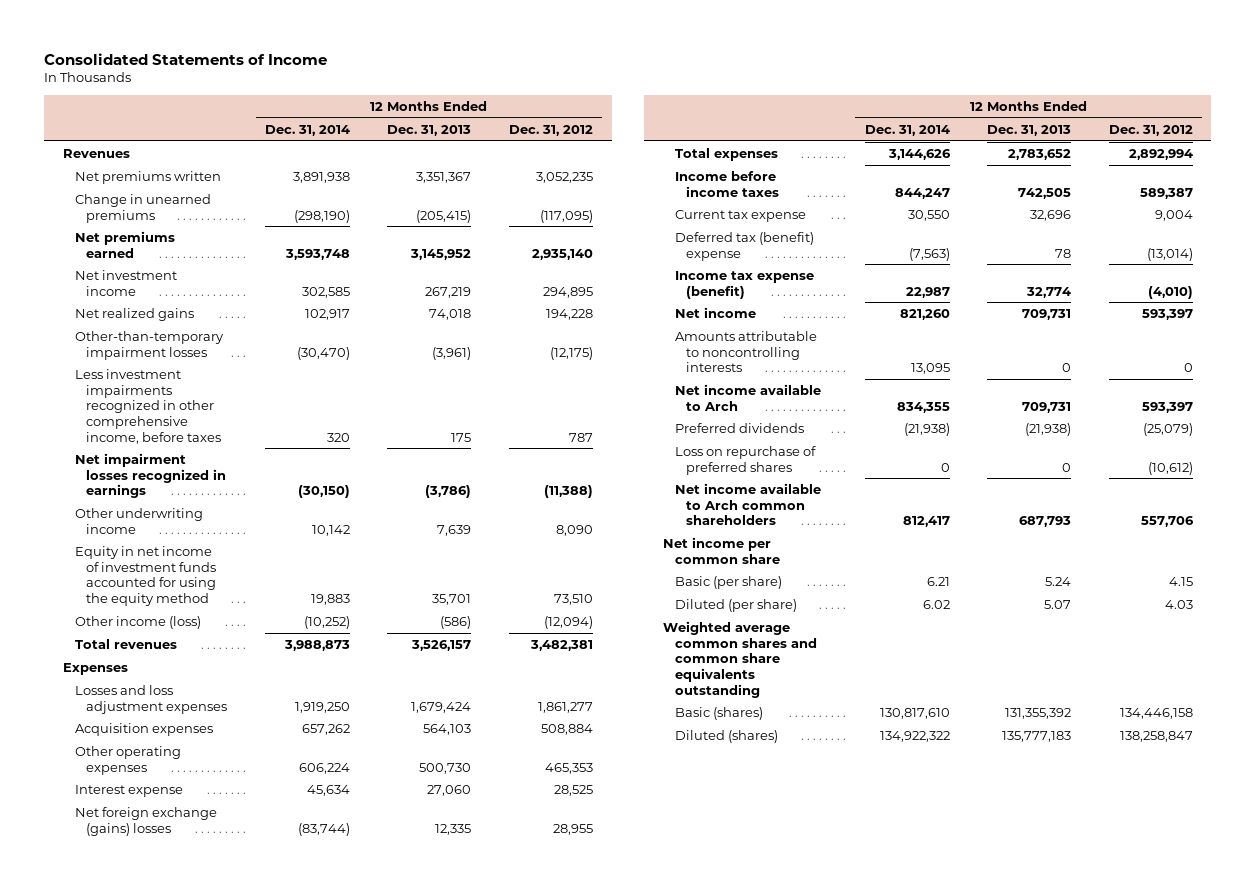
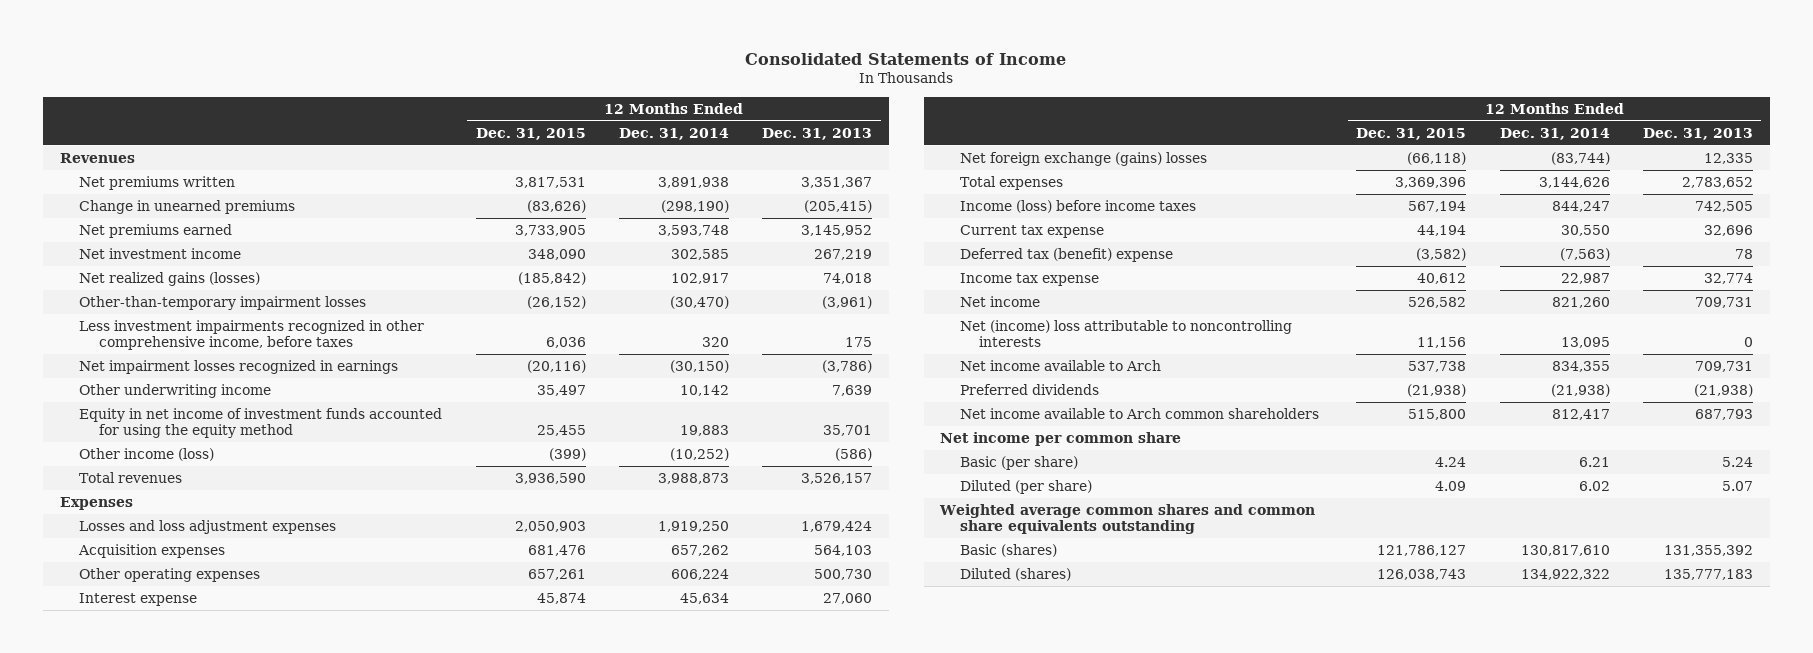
[508,124,593,136] Dec. 31, 2012 -> none
none -> [475,127,586,140] Dec. 31, 2015
[74,307,194,321] Net realized gains -> [79,271,261,286] Net realized gains (losses)
[674,170,780,197] Income before income taxes -> [959,199,1196,213] Income (loss) before income taxes
[674,270,814,299] Income tax expense (benefit) -> [959,272,1099,286] Income tax expense
[674,330,817,373] Amounts attributable to noncontrolling interests -> [959,319,1292,347] Net (income) loss attributable to noncontrolling interests
[674,445,816,475] Loss on repurchase of preferred shares -> none

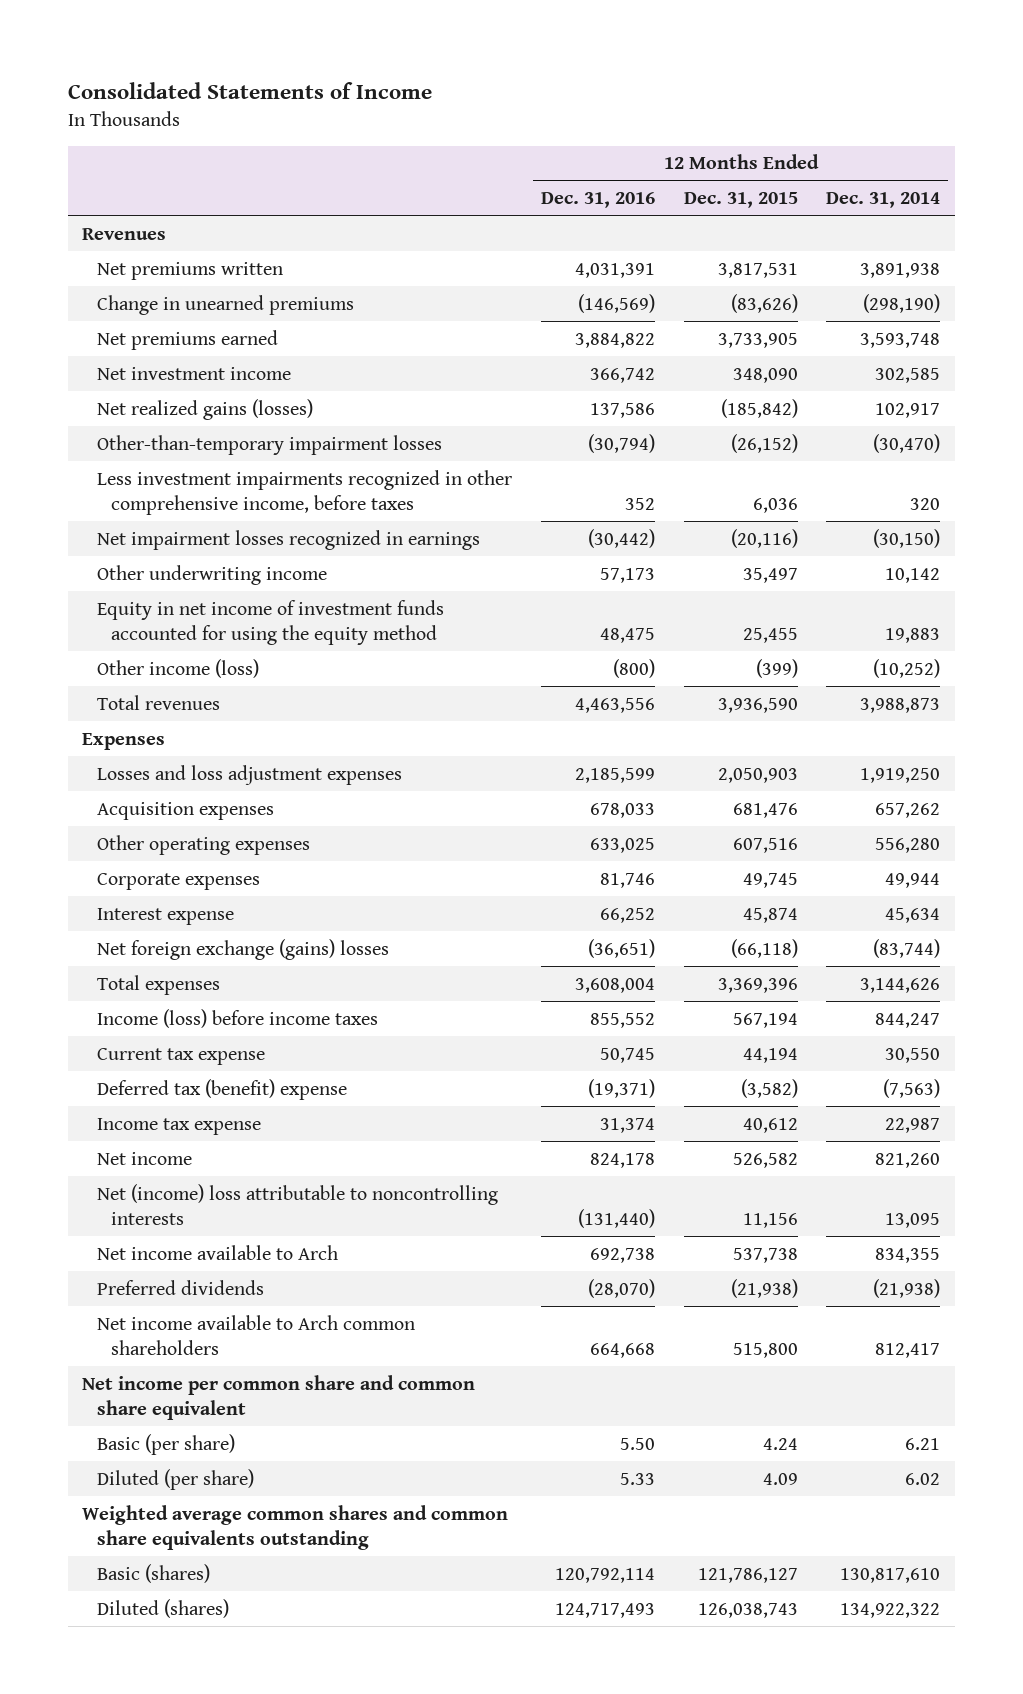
[762,127,873,140] Dec. 31, 2013 -> none
none -> [540,192,655,209] Dec. 31, 2016
[527,568,586,580] 657,261 -> [732,837,798,853] 607,516
[670,568,729,580] 606,224 -> [875,837,941,853] 556,280
none -> [96,872,260,890] Corporate expenses
[940,431,1182,446] Net income per common share -> [82,1374,476,1420] Net income per common share and common share equivalent

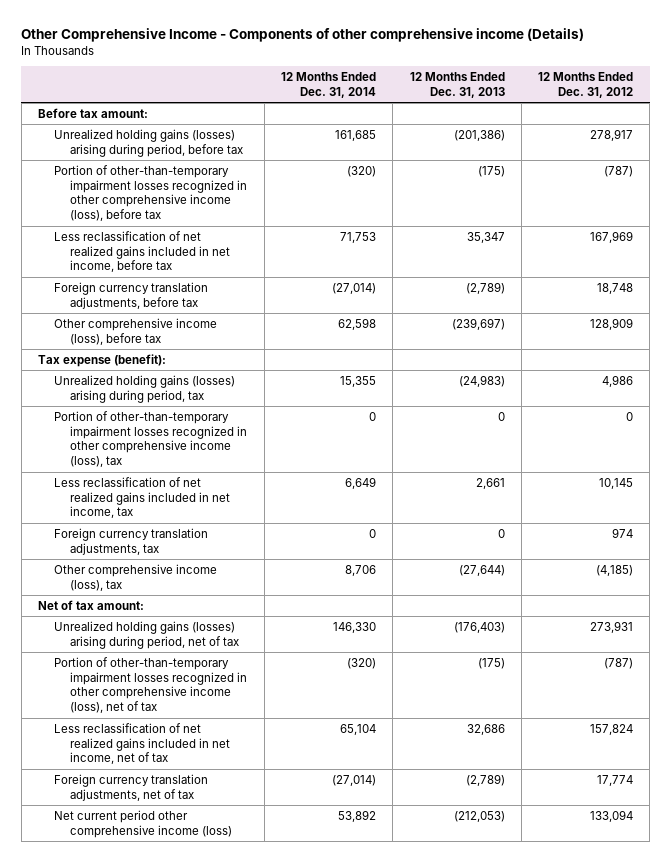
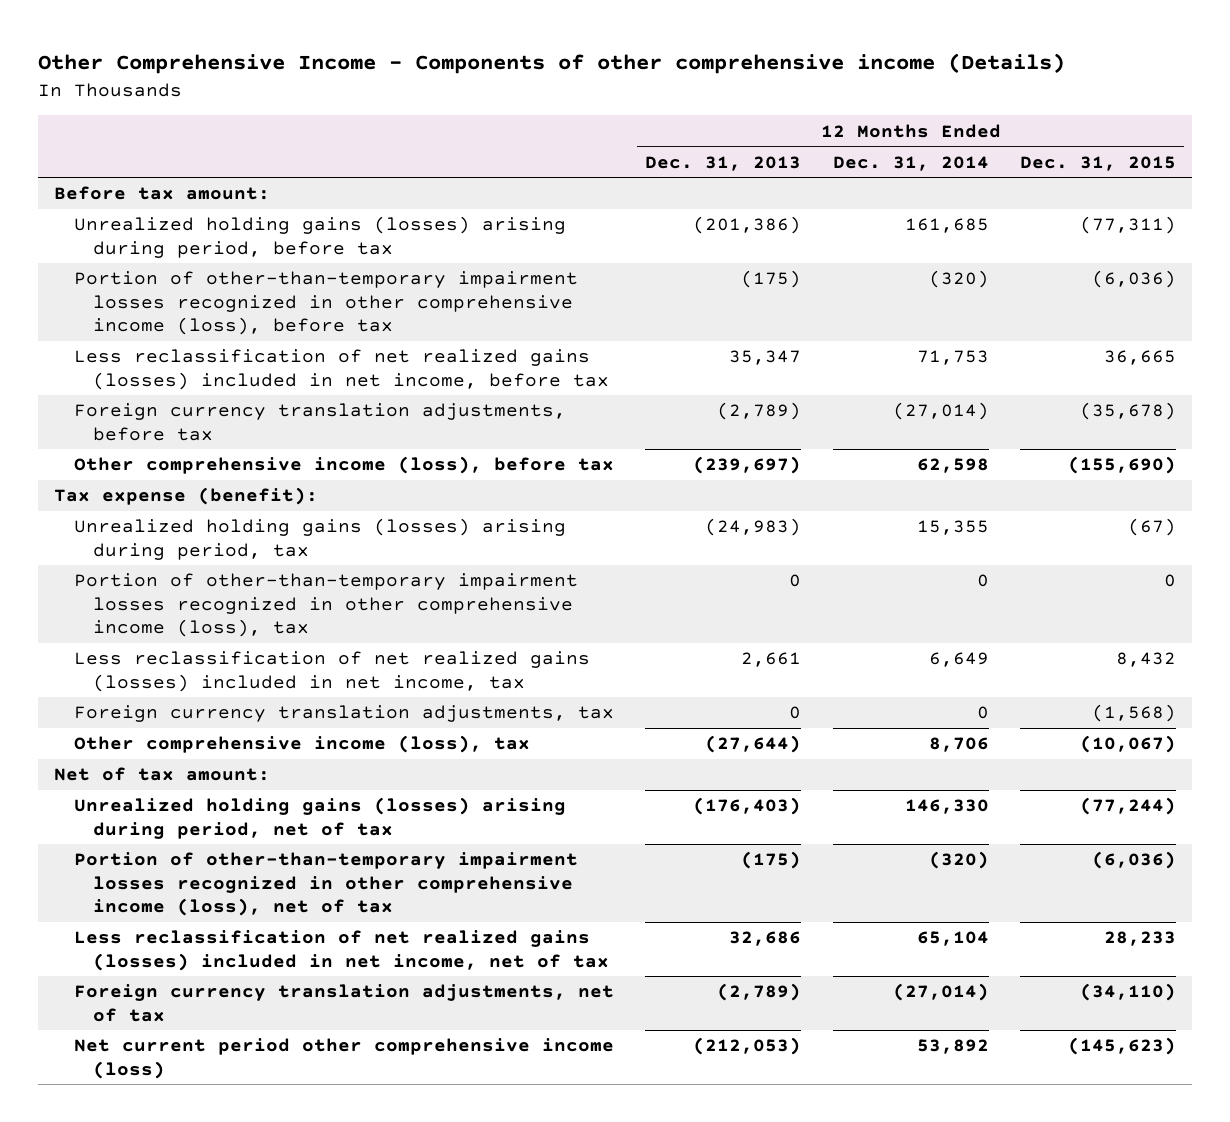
[538,72,634,98] 12 Months Ended Dec. 31, 2012 -> none
none -> [1020,155,1177,171] Dec. 31, 2015
[54,230,231,273] Less reclassification of net realized gains included in net income, before tax -> [73,349,610,390] Less reclassification of net realized gains (losses) included in net income, before tax
[54,476,231,519] Less reclassification of net realized gains included in net income, tax -> [73,651,590,692] Less reclassification of net realized gains (losses) included in net income, tax
[54,722,231,765] Less reclassification of net realized gains included in net income, net of tax -> [73,930,610,971] Less reclassification of net realized gains (losses) included in net income, net of tax

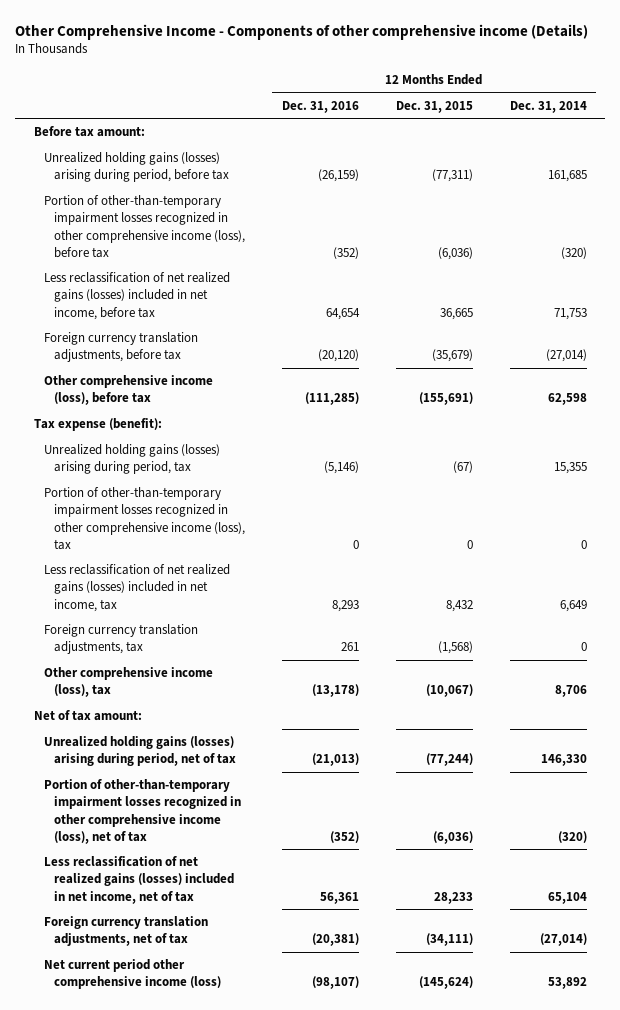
[645,155,802,171] Dec. 31, 2013 -> none
none -> [281,100,359,113] Dec. 31, 2016
[1080,402,1177,421] (35,678) -> [431,349,473,363] (35,679)
[1068,456,1177,475] (155,690) -> [418,392,473,406] (155,691)
[1080,983,1177,1002] (34,110) -> [425,933,473,947] (34,111)
[1068,1037,1177,1056] (145,623) -> [418,976,473,990] (145,624)

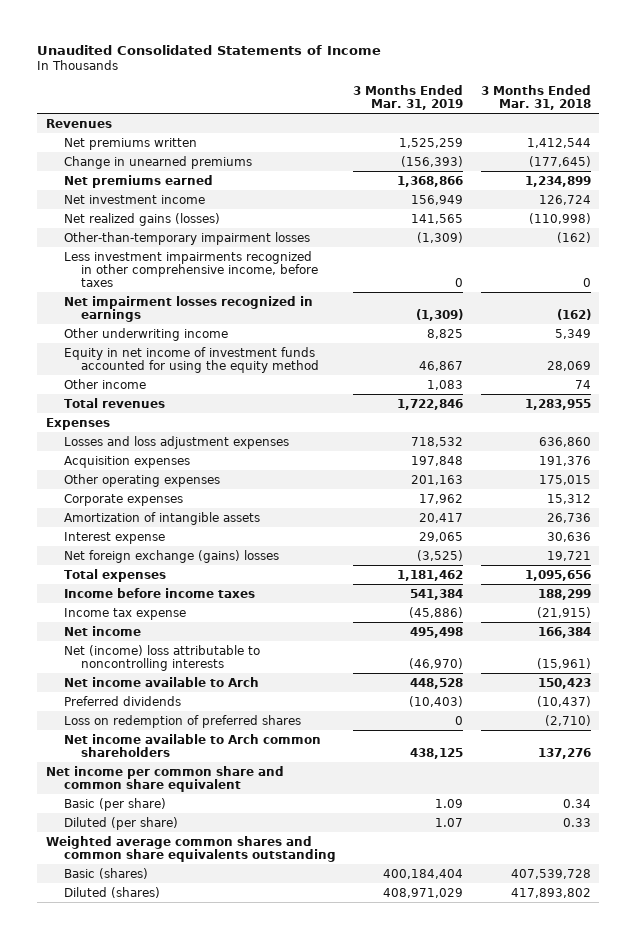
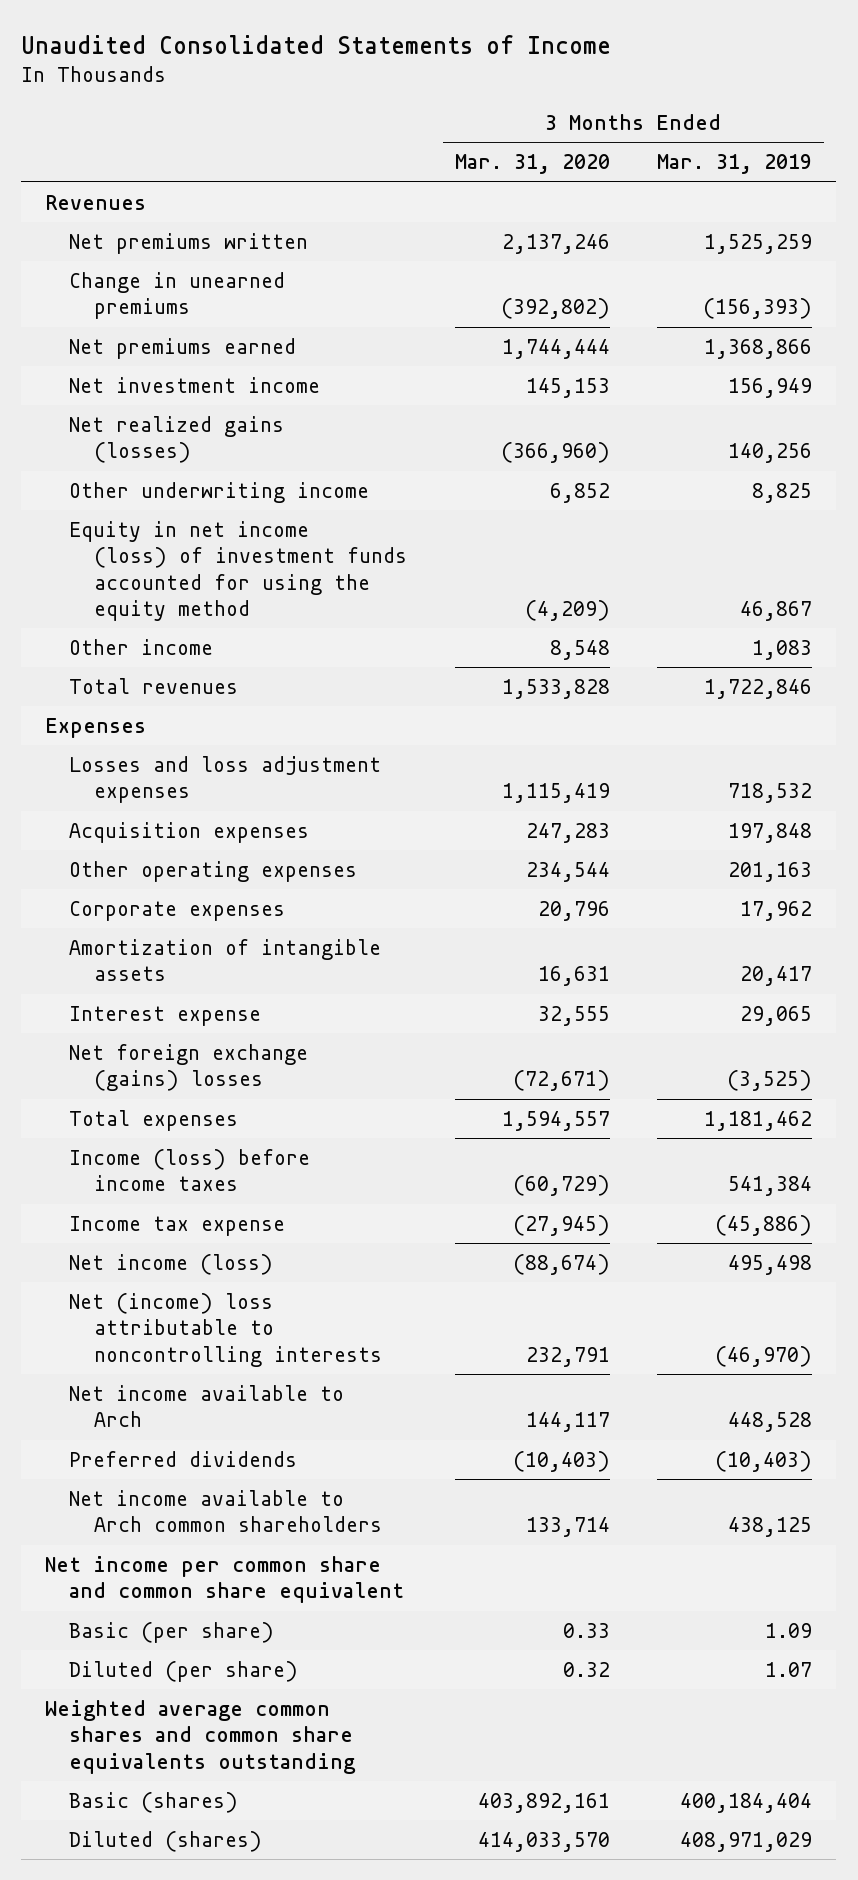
[480,84,591,110] 3 Months Ended Mar. 31, 2018 -> none
none -> [454,154,610,175] Mar. 31, 2020
[63,231,310,245] Other-than-temporary impairment losses -> none
[63,250,319,287] Less investment impairments recognized in other comprehensive income, before taxes -> none
[63,295,313,322] Net impairment losses recognized in earnings -> none
[411,213,464,224] 141,565 -> [728,443,813,464] 140,256
[63,346,320,373] Equity in net income of investment funds accounted for using the equity method -> [69,520,407,621] Equity in net income (loss) of investment funds accounted for using the equity method
[63,587,255,598] Income before income taxes -> [69,1148,311,1192] Income (loss) before income taxes
[63,625,141,636] Net income -> [69,1253,274,1275] Net income (loss)
[63,714,301,728] Loss on redemption of preferred shares -> none

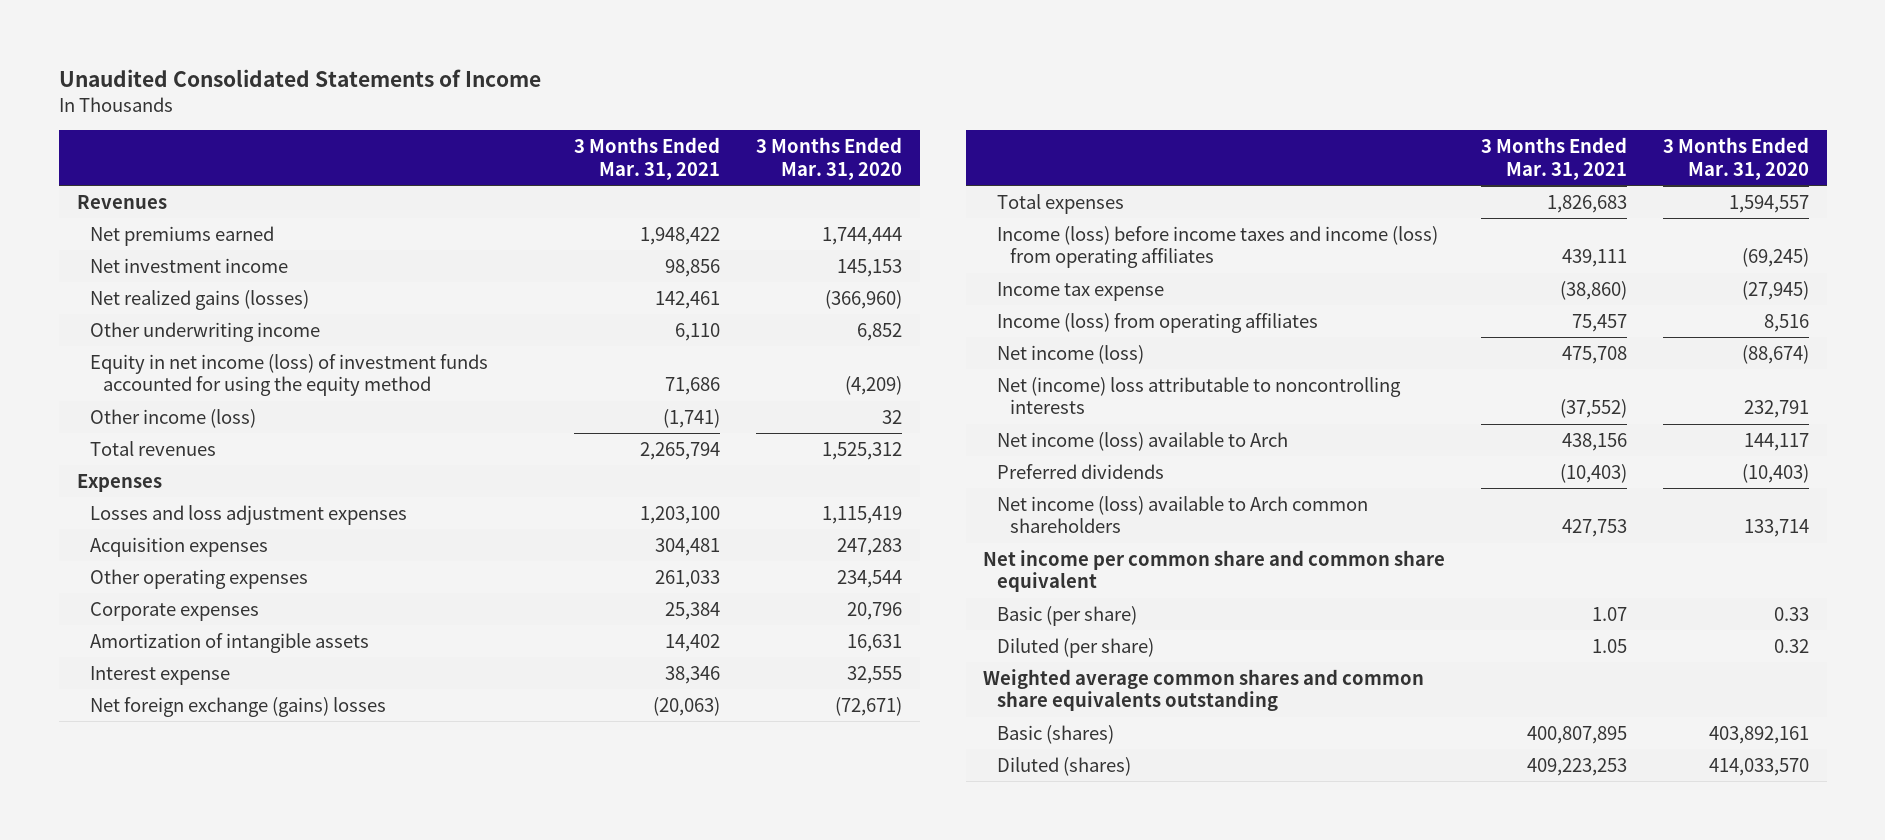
[657,154,813,175] Mar. 31, 2019 -> none
none -> [574,137,721,180] 3 Months Ended Mar. 31, 2021
[69,232,309,254] Net premiums written -> none
[69,271,286,320] Change in unearned premiums -> none
[69,638,214,655] Other income -> [89,408,256,428] Other income (loss)
[549,639,610,660] 8,548 -> [881,409,902,424] 32
[501,678,610,699] 1,533,828 -> [821,441,902,460] 1,525,312
[69,1148,311,1192] Income (loss) before income taxes -> [996,225,1438,269] Income (loss) before income taxes and income (loss) from operating affiliates
[512,1175,610,1197] (60,729) -> [1741,248,1809,268] (69,245)
none -> [996,312,1318,333] Income (loss) from operating affiliates
[69,1384,345,1428] Net income available to Arch -> [996,431,1288,451] Net income (loss) available to Arch
[69,1489,382,1533] Net income available to Arch common shareholders -> [996,495,1368,534] Net income (loss) available to Arch common shareholders

